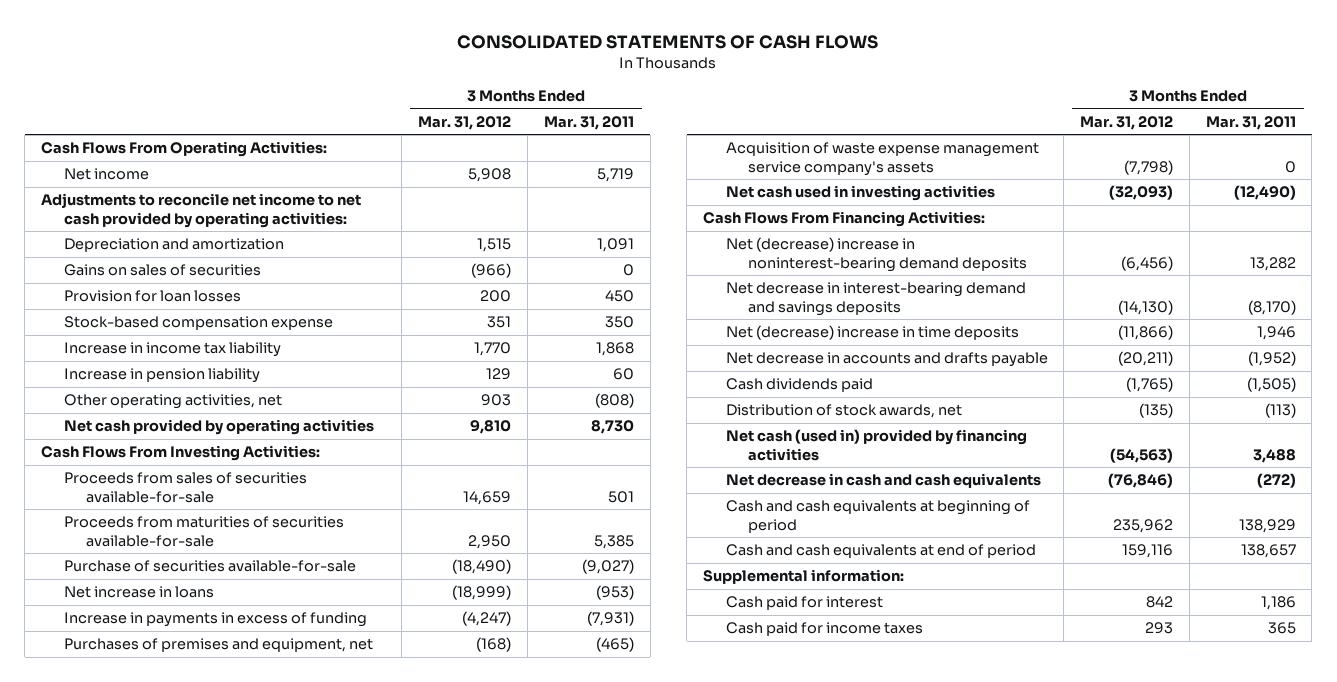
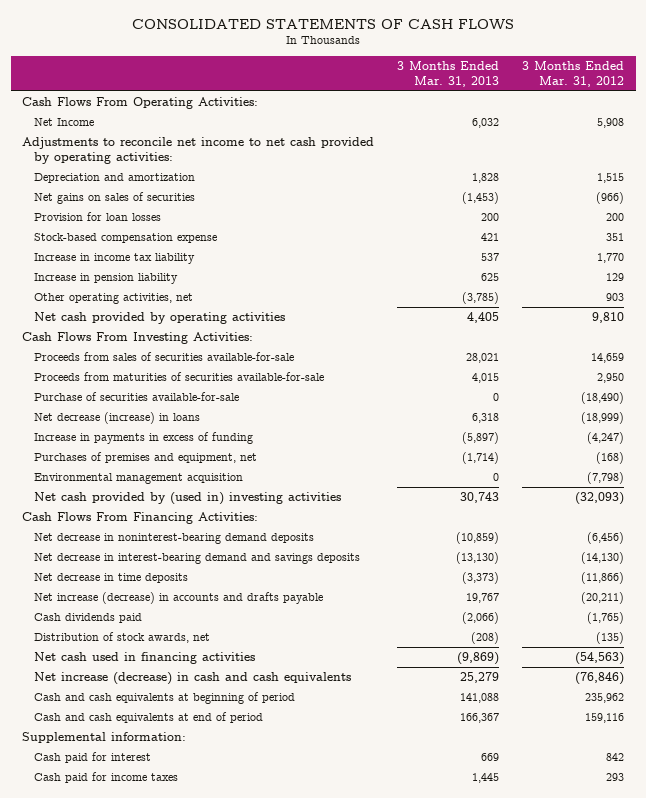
[543,115,634,130] Mar. 31, 2011 -> none
none -> [397,61,500,87] 3 Months Ended Mar. 31, 2013
[63,168,149,181] Net income -> [33,118,94,127] Net Income
[63,264,261,277] Gains on sales of securities -> [33,192,195,205] Net gains on sales of securities
[63,586,214,599] Net increase in loans -> [33,412,200,425] Net decrease (increase) in loans
[725,142,1039,176] Acquisition of waste expense management service company's assets -> [33,473,243,485] Environmental management acquisition
[725,185,995,202] Net cash used in investing activities -> [33,492,341,506] Net cash provided by (used in) investing activities
[725,237,1027,272] Net (decrease) increase in noninterest-bearing demand deposits -> [33,533,314,545] Net decrease in noninterest-bearing demand deposits
[725,325,1019,341] Net (decrease) increase in time deposits -> [33,573,188,584] Net decrease in time deposits
[725,352,1048,368] Net decrease in accounts and drafts payable -> [33,592,323,605] Net increase (decrease) in accounts and drafts payable
[725,429,1027,461] Net cash (used in) provided by financing activities -> [33,652,255,665] Net cash used in financing activities
[725,473,1041,489] Net decrease in cash and cash equivalents -> [33,672,351,686] Net increase (decrease) in cash and cash equivalents

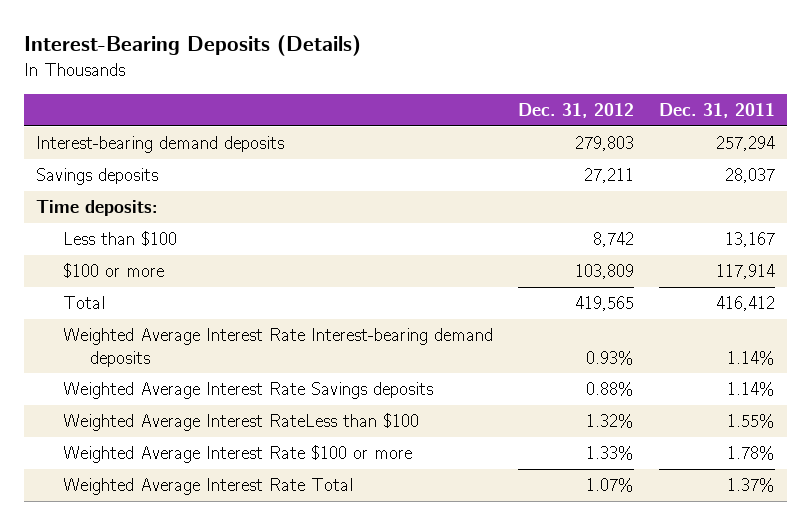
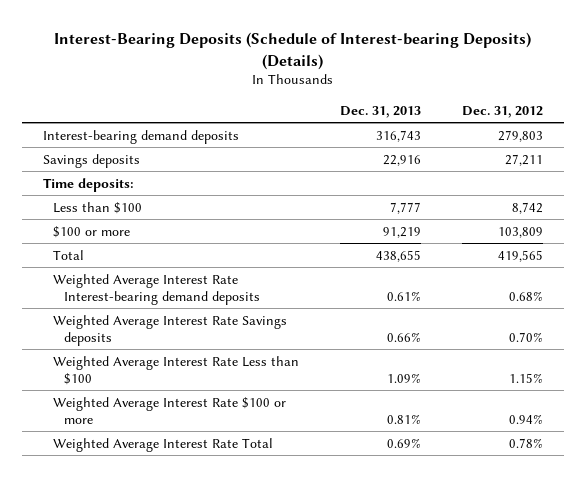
[23,35,361,57] Interest-Bearing Deposits (Details) -> [54,32,532,70] Interest-Bearing Deposits (Schedule of Interest-bearing Deposits) (Details)
[658,102,775,118] Dec. 31, 2011 -> none
none -> [340,105,422,118] Dec. 31, 2013
[585,350,634,365] 0.93% -> [509,290,544,301] 0.68%
[585,382,634,397] 0.88% -> [509,331,544,342] 0.70%
[63,413,420,432] Weighted Average Interest RateLess than $100 -> [53,355,300,385] Weighted Average Interest Rate Less than $100
[585,414,634,429] 1.32% -> [509,372,544,383] 1.15%
[585,446,634,461] 1.33% -> [509,413,544,424] 0.94%
[585,478,634,493] 1.07% -> [509,437,544,448] 0.78%

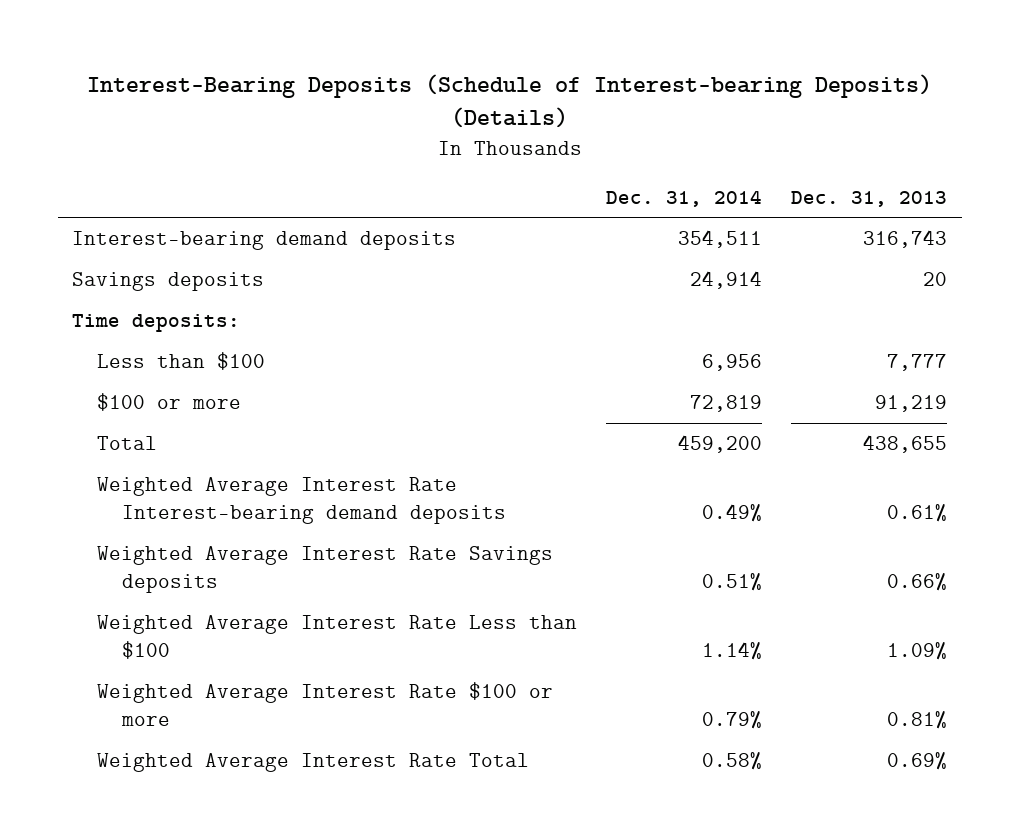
[462,105,544,118] Dec. 31, 2012 -> none
none -> [606,189,763,207] Dec. 31, 2014
[383,154,422,166] 22,916 -> [923,271,948,286] 20

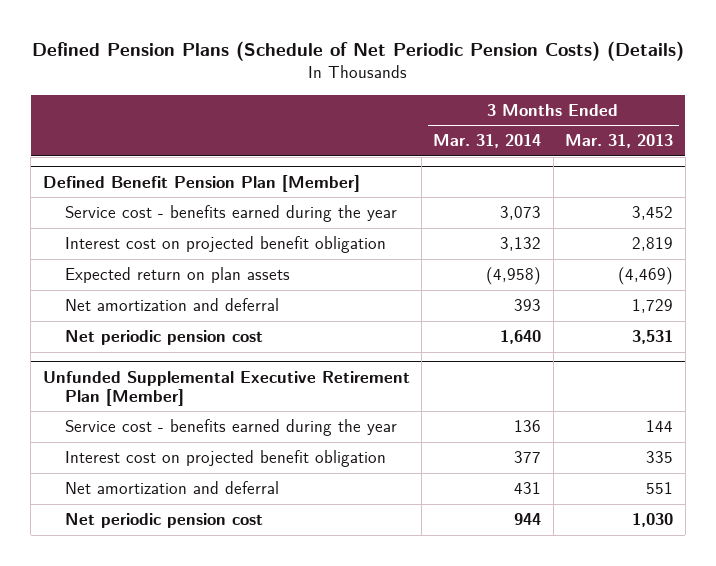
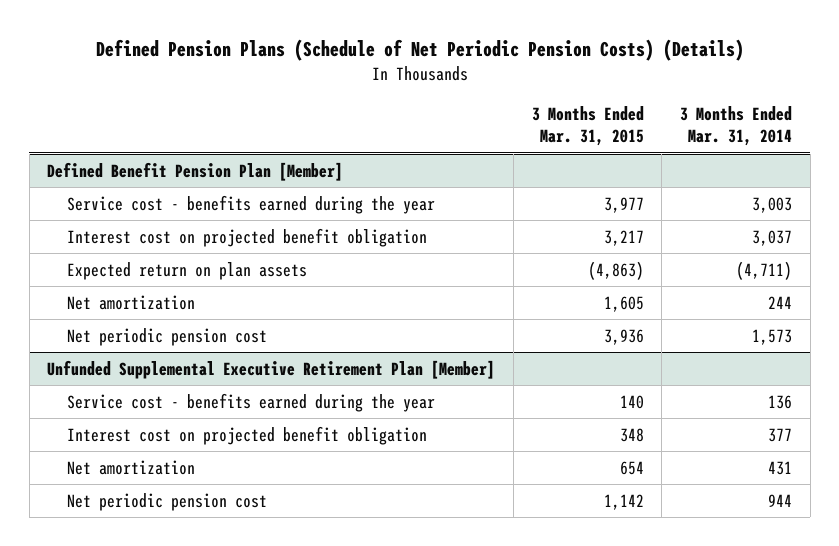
[565,134,674,149] Mar. 31, 2013 -> none
none -> [531,105,644,146] 3 Months Ended Mar. 31, 2015
[500,206,542,221] 3,073 -> [752,196,793,213] 3,003
[500,237,542,252] 3,132 -> [752,229,793,246] 3,037
[486,267,542,286] (4,958) -> [736,260,793,280] (4,711)
[64,298,279,312] Net amortization and deferral -> [67,294,196,310] Net amortization
[514,299,542,312] 393 -> [768,295,793,309] 244
[500,330,542,345] 1,640 -> [752,328,793,345] 1,573
[64,481,279,495] Net amortization and deferral -> [67,459,196,475] Net amortization

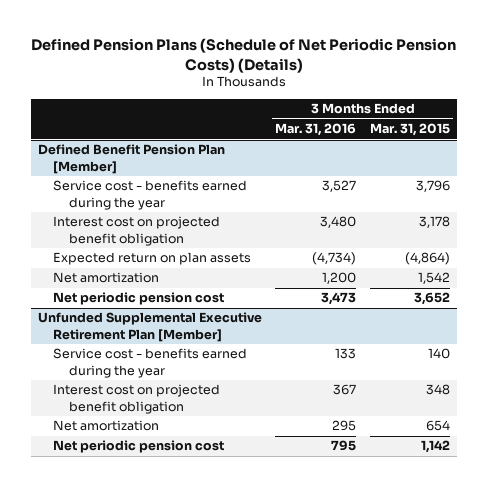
[680,105,793,146] 3 Months Ended Mar. 31, 2014 -> none
none -> [275,123,357,137] Mar. 31, 2016
[603,196,644,213] 3,977 -> [415,180,450,193] 3,796
[603,229,644,246] 3,217 -> [418,216,450,229] 3,178
[587,260,644,280] (4,863) -> [404,252,450,266] (4,864)
[603,295,644,312] 1,605 -> [417,272,450,285] 1,542
[603,328,644,345] 3,936 -> [413,292,450,306] 3,652

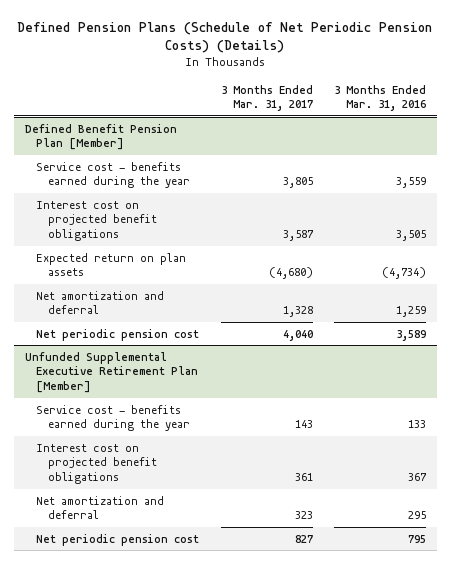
[369,123,450,137] Mar. 31, 2015 -> none
none -> [220,84,313,112] 3 Months Ended Mar. 31, 2017
[322,180,357,193] 3,527 -> [395,177,426,189] 3,559
[53,216,221,246] Interest cost on projected benefit obligation -> [36,200,157,242] Interest cost on projected benefit obligations
[320,216,357,229] 3,480 -> [395,230,426,242] 3,505
[53,272,160,284] Net amortization -> [36,290,165,315] Net amortization and deferral
[322,272,357,285] 1,200 -> [395,306,426,318] 1,259
[321,292,357,306] 3,473 -> [395,329,426,341] 3,589
[53,384,221,414] Interest cost on projected benefit obligation -> [36,443,157,485] Interest cost on projected benefit obligations
[53,420,160,432] Net amortization -> [36,495,165,520] Net amortization and deferral

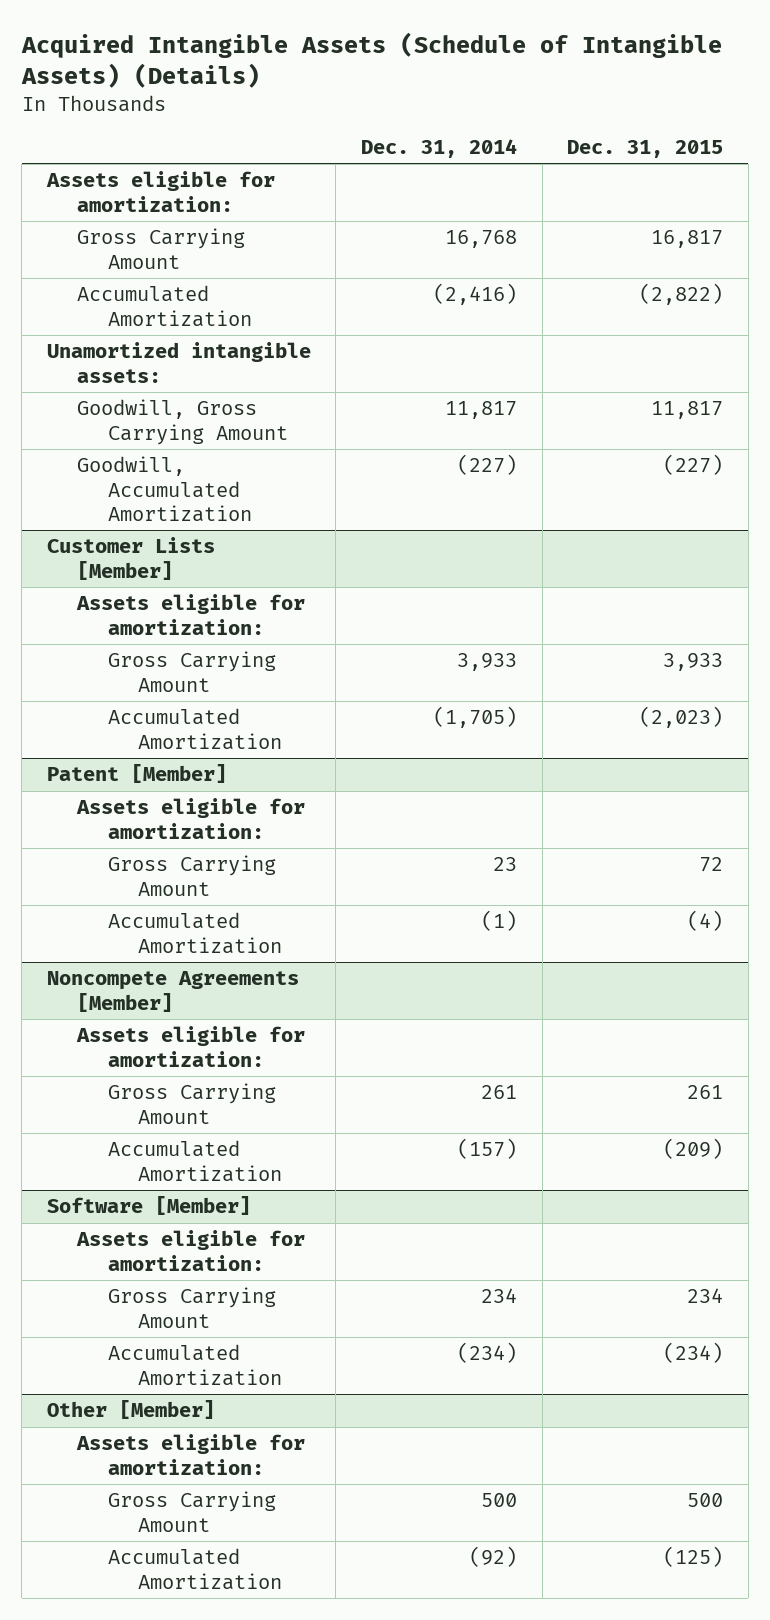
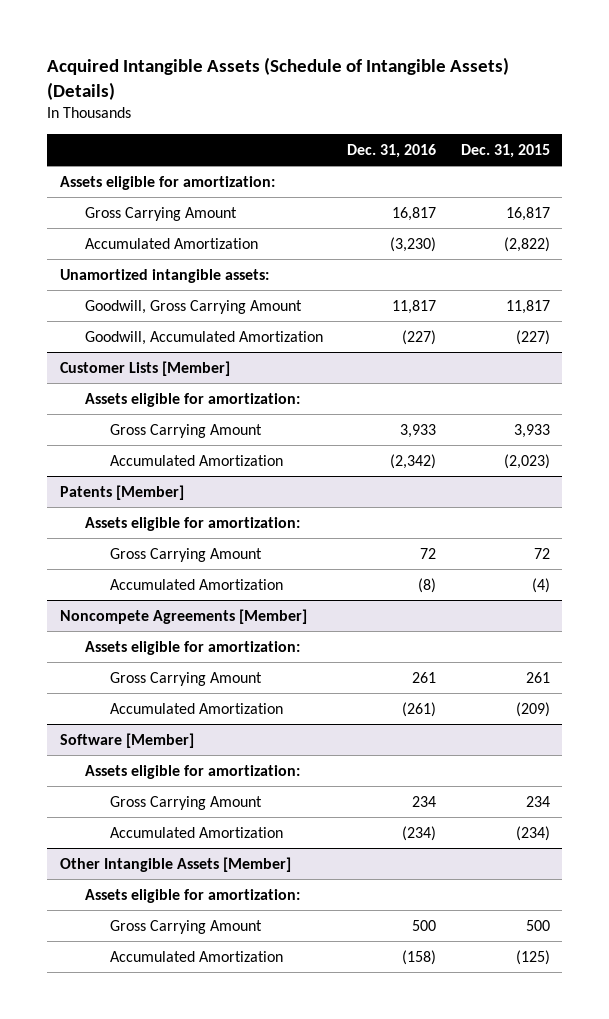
[361,138,518,158] Dec. 31, 2014 -> none
none -> [347,143,437,158] Dec. 31, 2016
[46,764,227,784] Patent [Member] -> [59,484,184,500] Patents [Member]
[46,1400,215,1420] Other [Member] -> [59,856,291,872] Other Intangible Assets [Member]

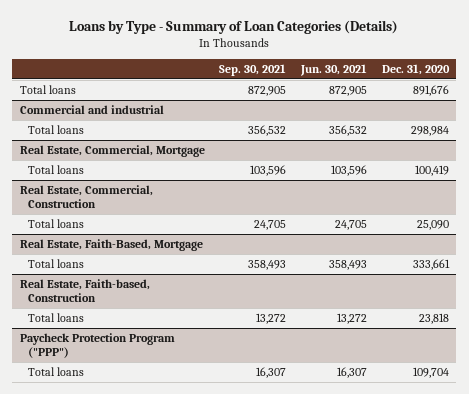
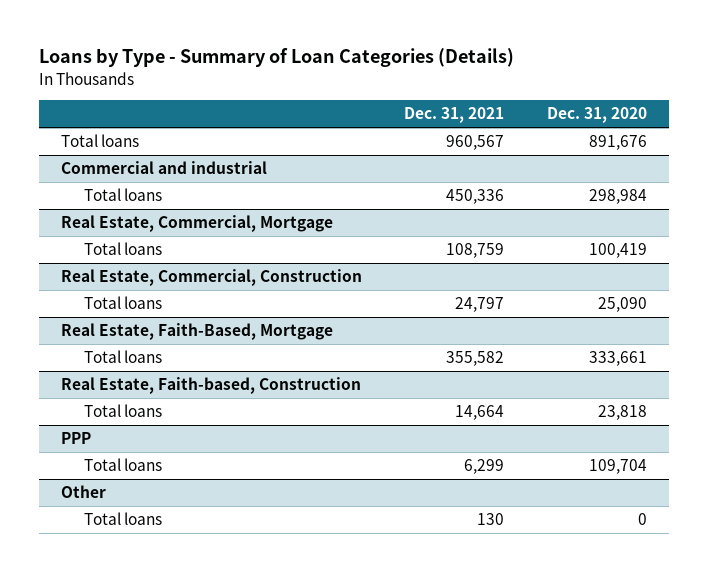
[219,63,287,76] Sep. 30, 2021 -> none
[300,63,368,76] Jun. 30, 2021 -> none
none -> [404,107,505,124] Dec. 31, 2021
[19,333,175,358] Paycheck Protection Program ("PPP") -> [60,432,91,445] PPP
none -> [60,485,106,499] Other
none -> [83,512,162,526] Total loans

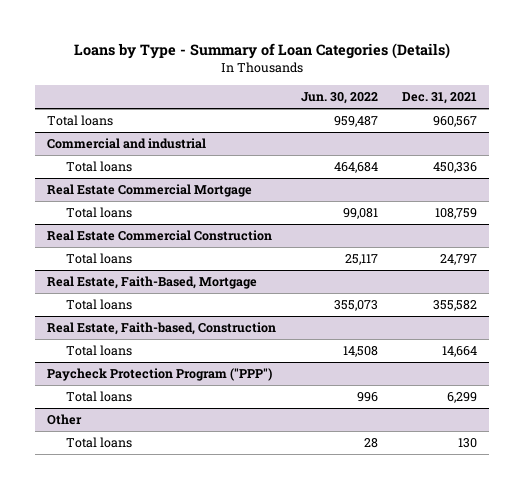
[547,107,648,124] Dec. 31, 2020 -> none
none -> [300,91,378,104] Jun. 30, 2022
[60,215,333,233] Real Estate, Commercial, Mortgage -> [47,184,253,198] Real Estate Commercial Mortgage
[60,269,362,287] Real Estate, Commercial, Construction -> [47,230,273,242] Real Estate Commercial Construction
[60,432,91,445] PPP -> [47,368,273,382] Paycheck Protection Program ("PPP")

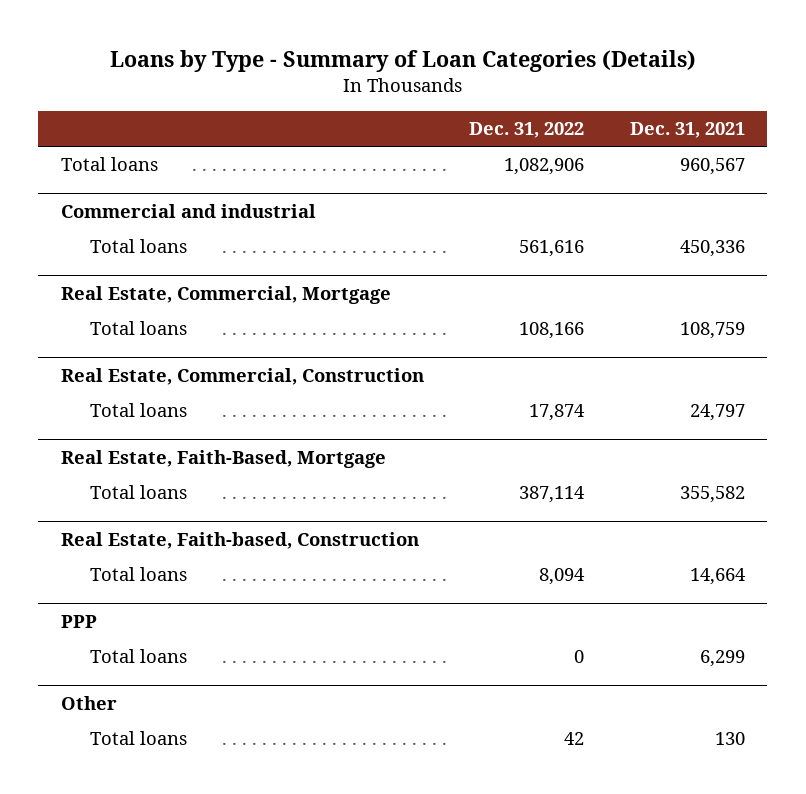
[300,91,378,104] Jun. 30, 2022 -> none
none -> [469,122,585,139] Dec. 31, 2022
[47,184,253,198] Real Estate Commercial Mortgage -> [61,285,392,304] Real Estate, Commercial, Mortgage
[47,230,273,242] Real Estate Commercial Construction -> [61,367,425,385] Real Estate, Commercial, Construction
[47,368,273,382] Paycheck Protection Program ("PPP") -> [61,614,98,628] PPP

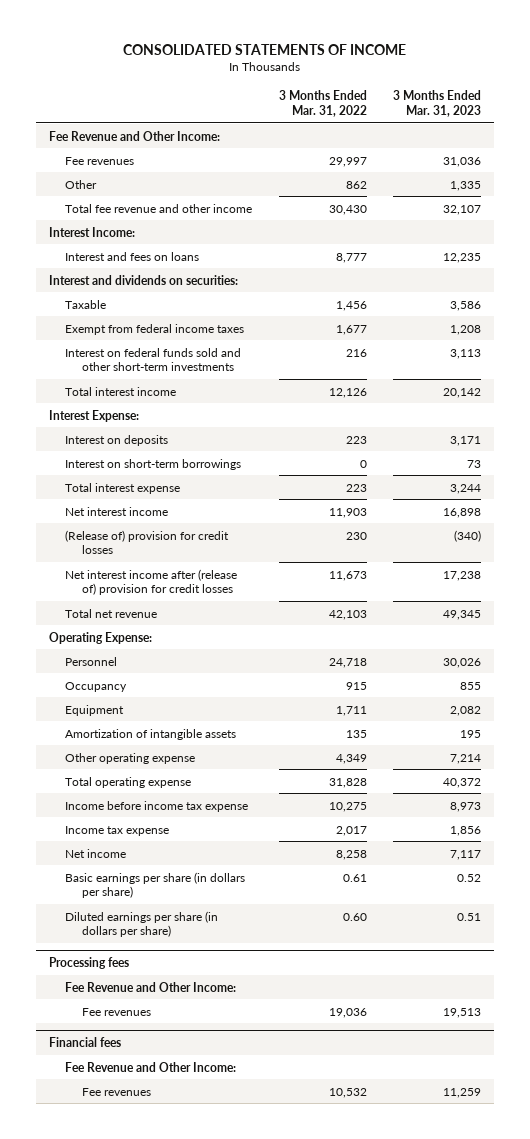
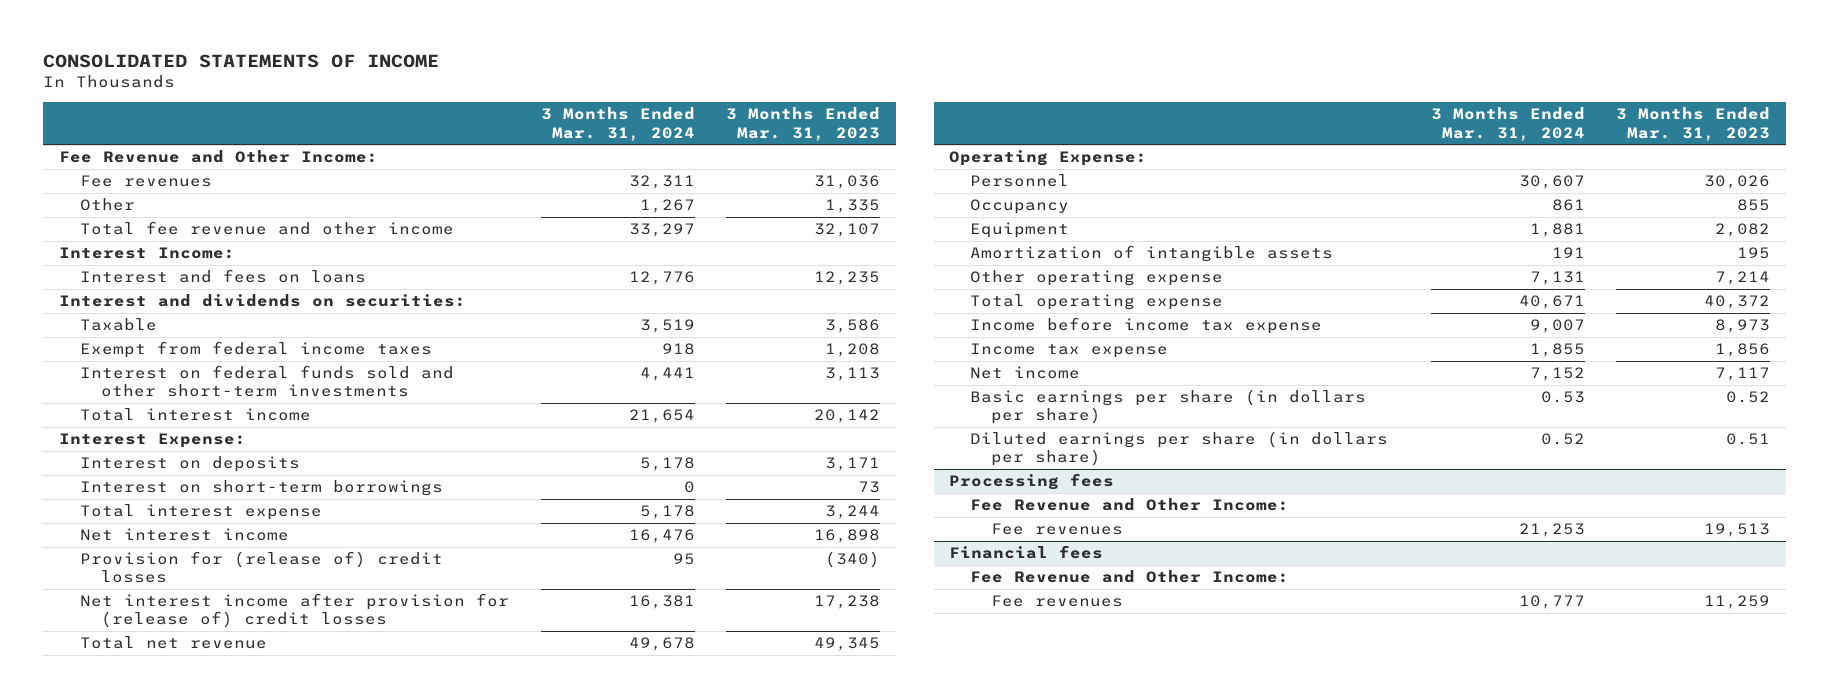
[278,89,367,117] 3 Months Ended Mar. 31, 2022 -> none
none -> [540,107,695,141] 3 Months Ended Mar. 31, 2024
[65,529,230,555] (Release of) provision for credit losses -> [79,551,443,584] Provision for (release of) credit losses
[65,568,238,596] Net interest income after (release of) provision for credit losses -> [79,593,509,629] Net interest income after provision for (release of) credit losses

